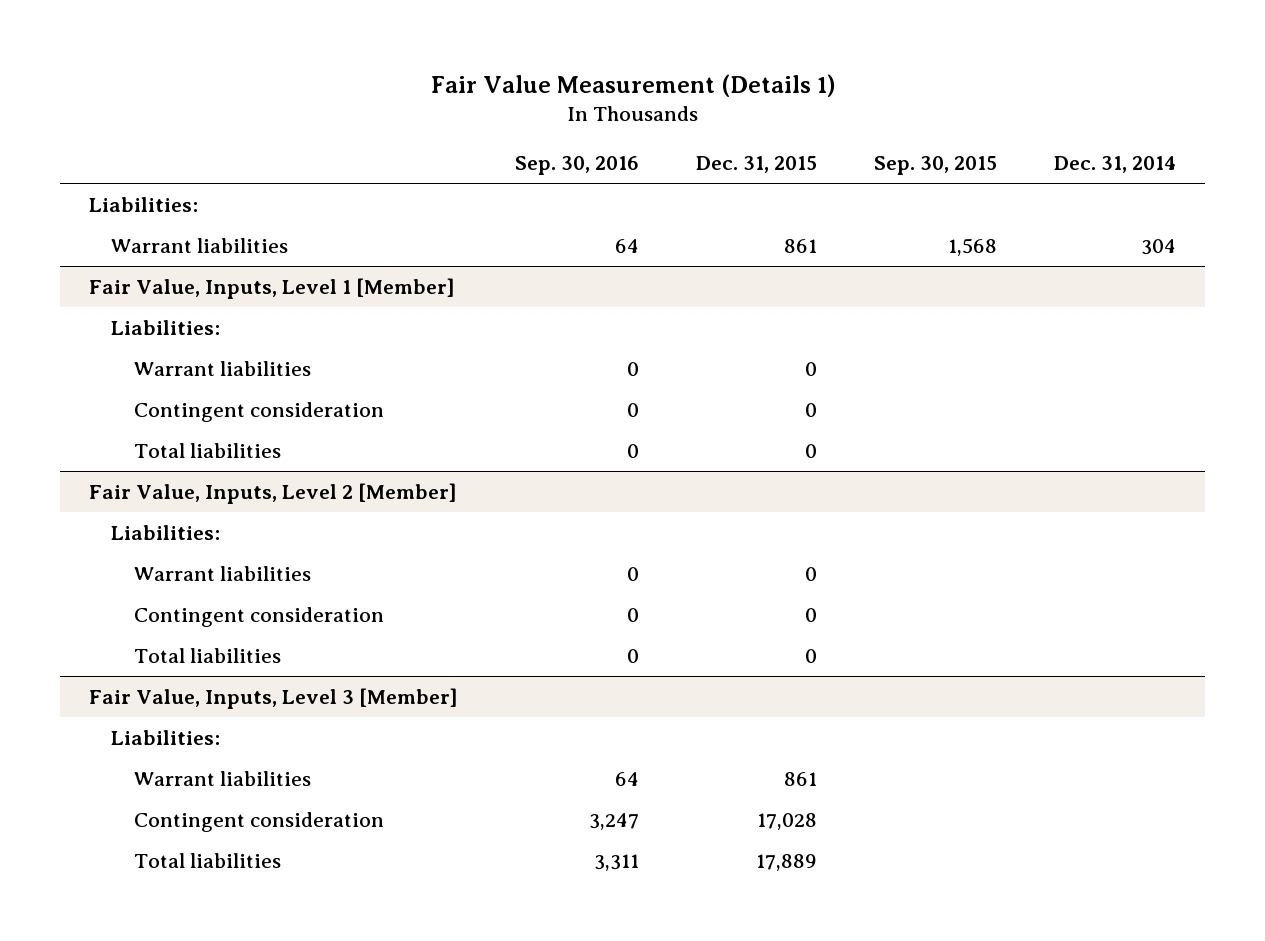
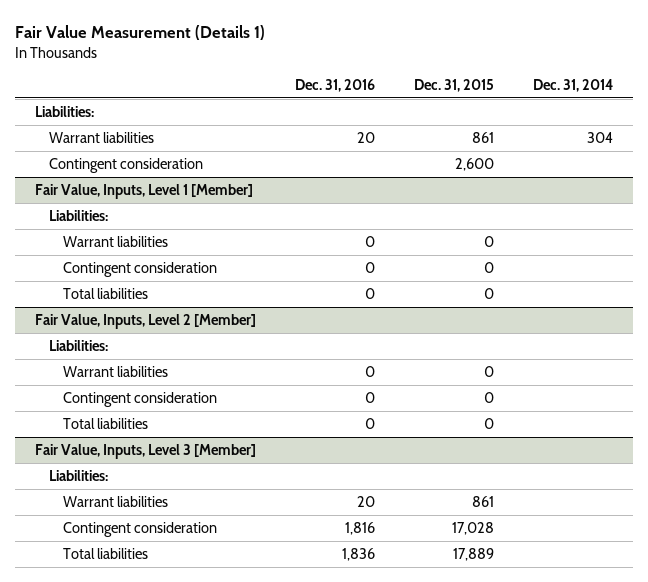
[514,155,639,175] Sep. 30, 2016 -> none
[874,155,998,175] Sep. 30, 2015 -> none
none -> [295,79,376,93] Dec. 31, 2016
none -> [48,157,203,173] Contingent consideration

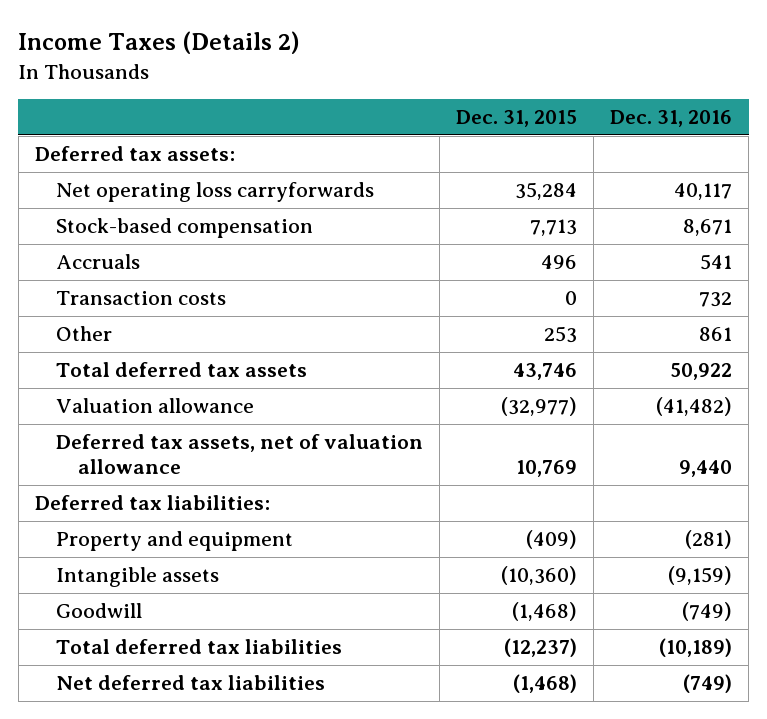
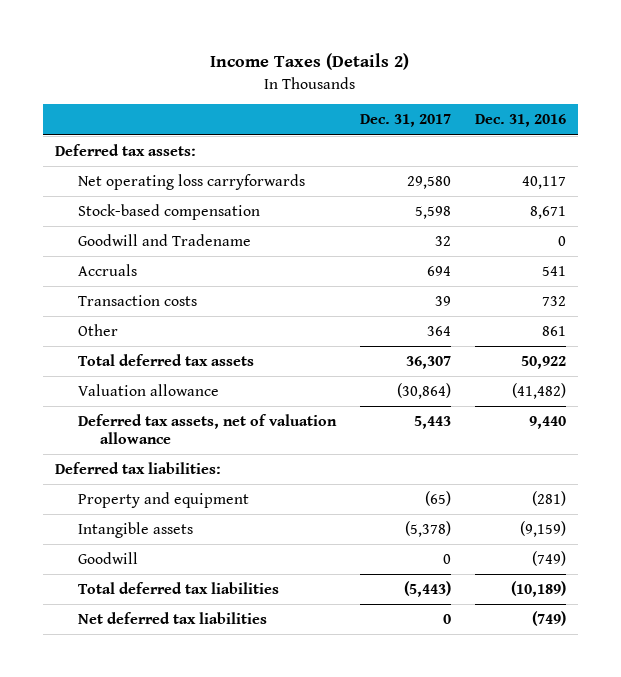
[456,110,578,128] Dec. 31, 2015 -> none
none -> [359,114,451,128] Dec. 31, 2017
none -> [77,233,251,246] Goodwill and Tradename

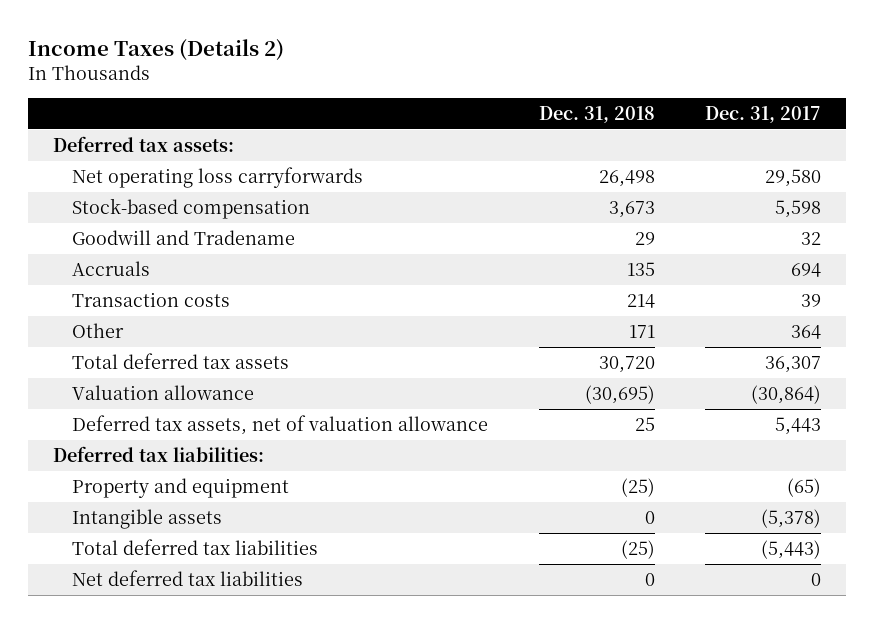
[474,114,566,128] Dec. 31, 2016 -> none
none -> [538,105,655,123] Dec. 31, 2018
[77,551,138,564] Goodwill -> none

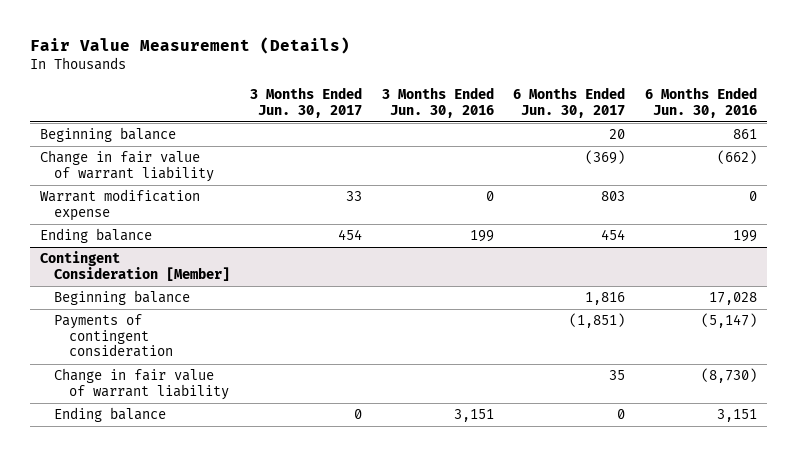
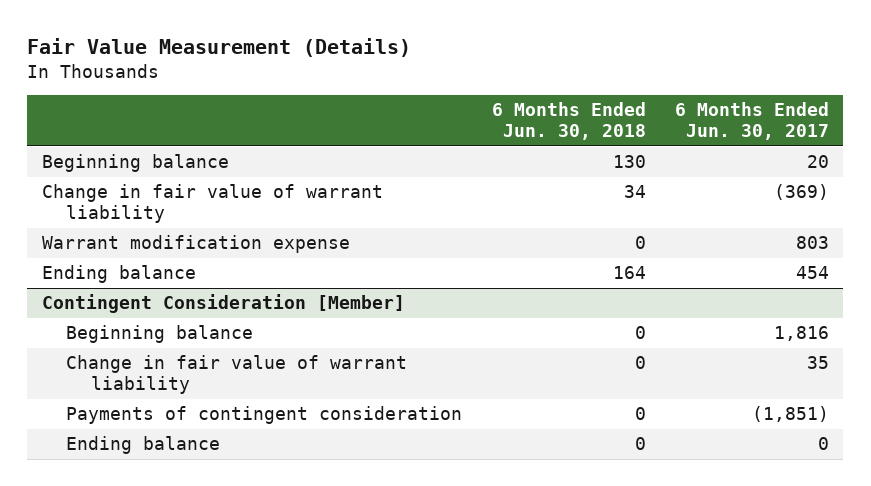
[249,87,362,118] 3 Months Ended Jun. 30, 2017 -> none
[381,87,494,118] 3 Months Ended Jun. 30, 2016 -> none
[644,87,757,118] 6 Months Ended Jun. 30, 2016 -> none
none -> [491,102,646,141] 6 Months Ended Jun. 30, 2018
[54,314,173,358] Payments of contingent consideration -> [66,406,463,425] Payments of contingent consideration

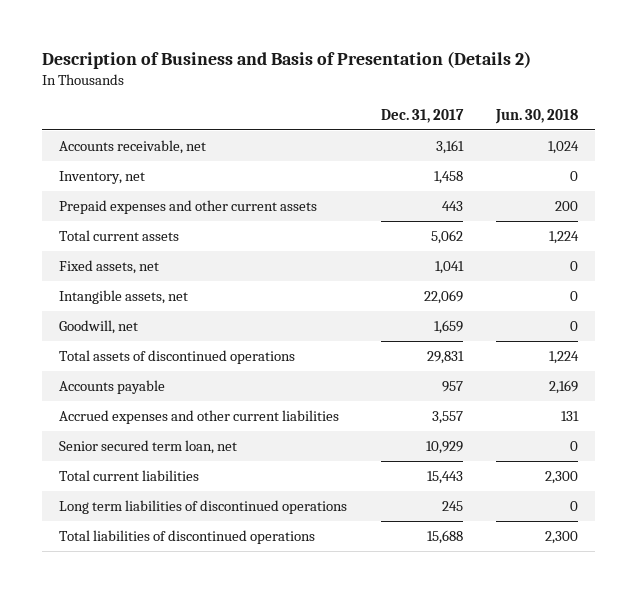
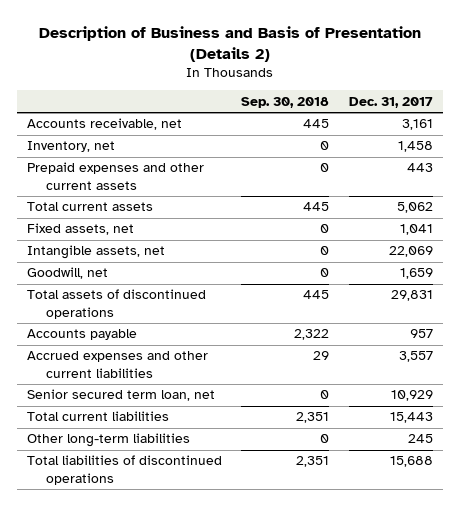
[495,109,579,125] Jun. 30, 2018 -> none
none -> [241,96,330,108] Sep. 30, 2018
[58,499,347,514] Long term liabilities of discontinued operations -> [26,433,190,448] Other long-term liabilities

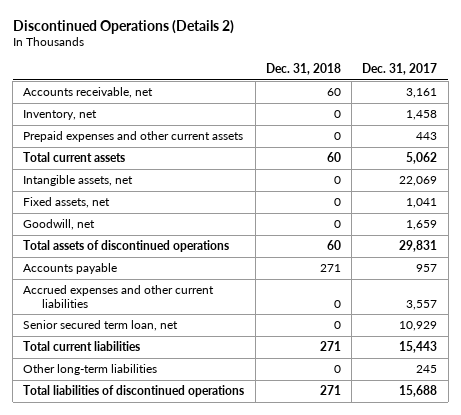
[38,25,421,62] Description of Business and Basis of Presentation (Details 2) -> [12,19,234,34] Discontinued Operations (Details 2)
[241,96,330,108] Sep. 30, 2018 -> none
none -> [265,63,341,76] Dec. 31, 2018
[26,223,134,236] Fixed assets, net -> [23,197,111,209] Fixed assets, net

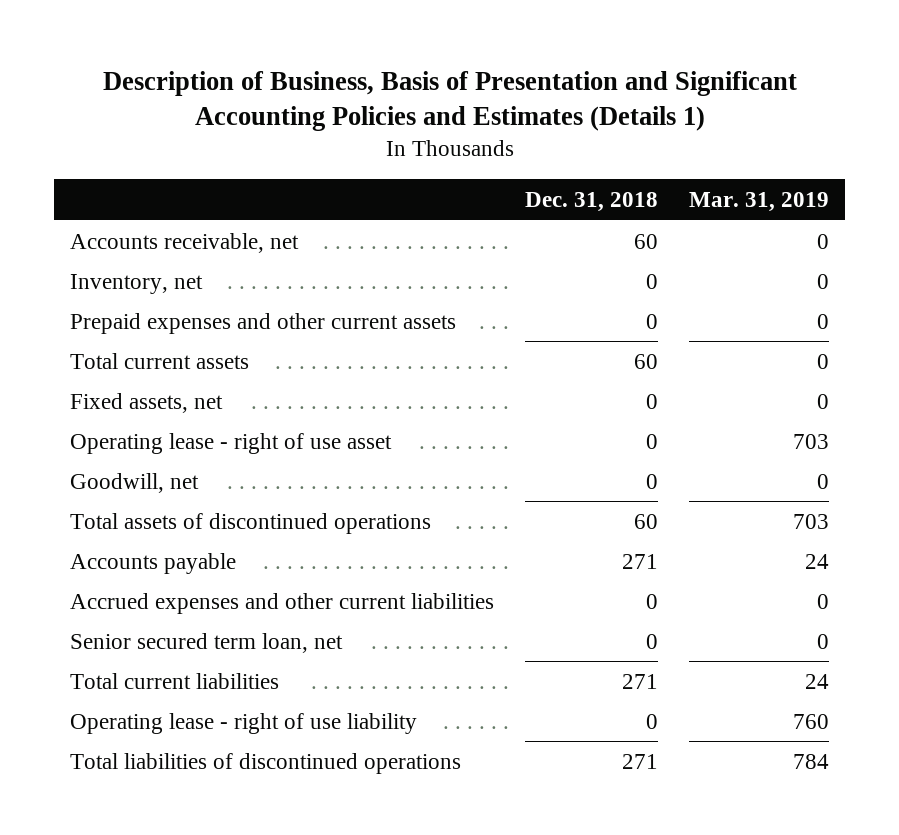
[12,19,234,34] Discontinued Operations (Details 2) -> [102,70,797,132] Description of Business, Basis of Presentation and Significant Accounting Policies and Estimates (Details 1)
[362,63,438,76] Dec. 31, 2017 -> none
none -> [689,191,830,212] Mar. 31, 2019
[23,175,134,187] Intangible assets, net -> none
none -> [69,432,392,454] Operating lease - right of use asset
[23,364,158,376] Other long-term liabilities -> [69,712,417,734] Operating lease - right of use liability

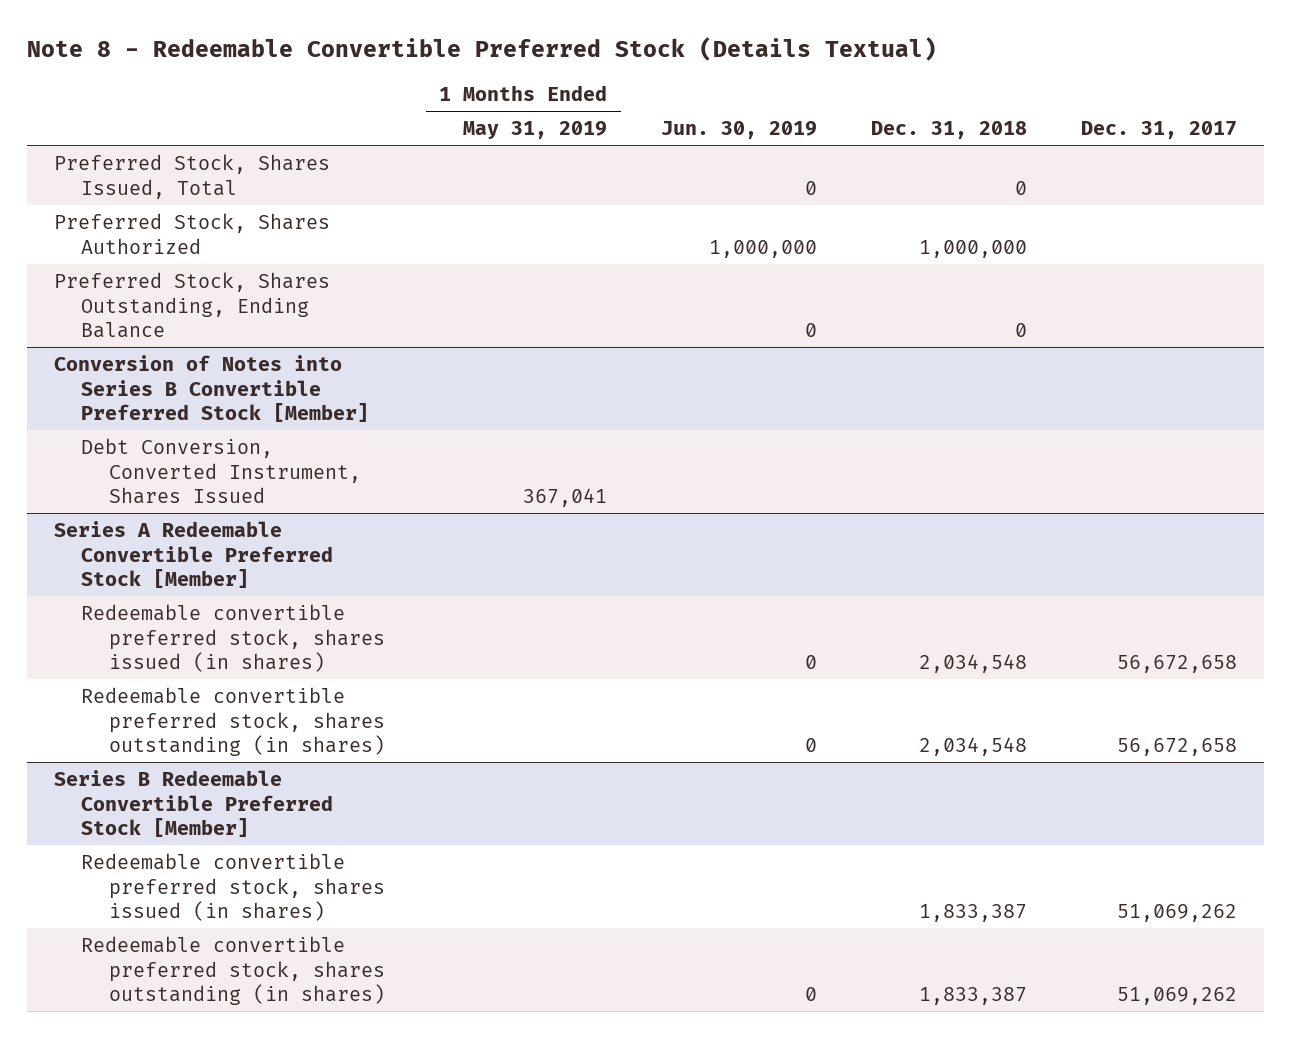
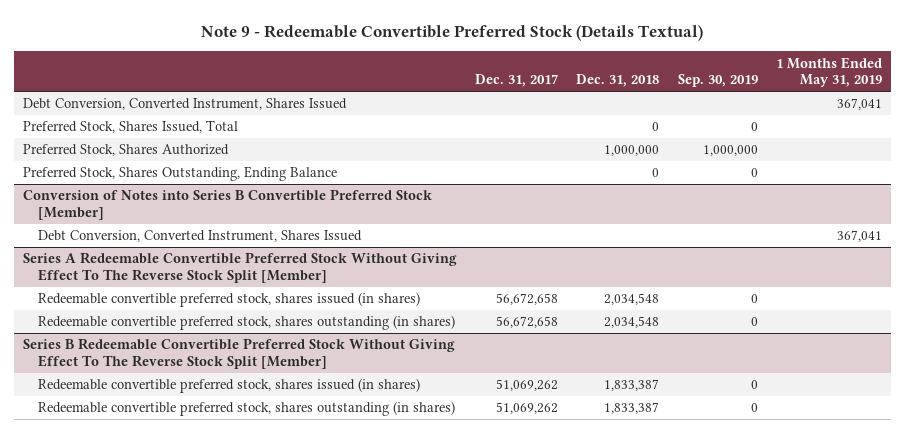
[26,37,937,62] Note 8 - Redeemable Convertible Preferred Stock (Details Textual) -> [201,24,704,41] Note 9 - Redeemable Convertible Preferred Stock (Details Textual)
[661,121,818,140] Jun. 30, 2019 -> none
none -> [677,74,758,88] Sep. 30, 2019
none -> [22,98,347,111] Debt Conversion, Converted Instrument, Shares Issued
[53,521,334,589] Series A Redeemable Convertible Preferred Stock [Member] -> [22,252,457,284] Series A Redeemable Convertible Preferred Stock Without Giving Effect To The Reverse Stock Split [Member]
[53,770,334,838] Series B Redeemable Convertible Preferred Stock [Member] -> [22,338,455,370] Series B Redeemable Convertible Preferred Stock Without Giving Effect To The Reverse Stock Split [Member]

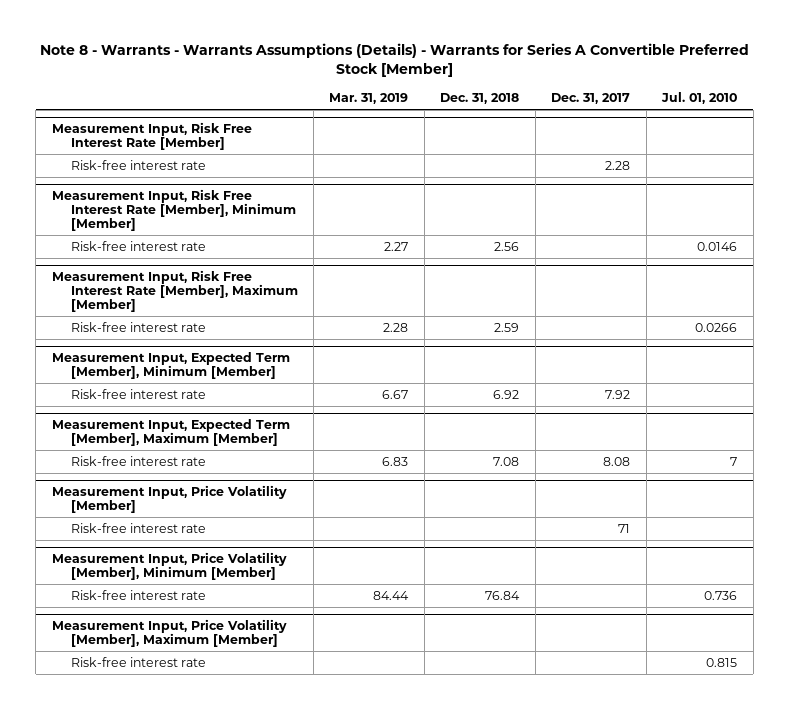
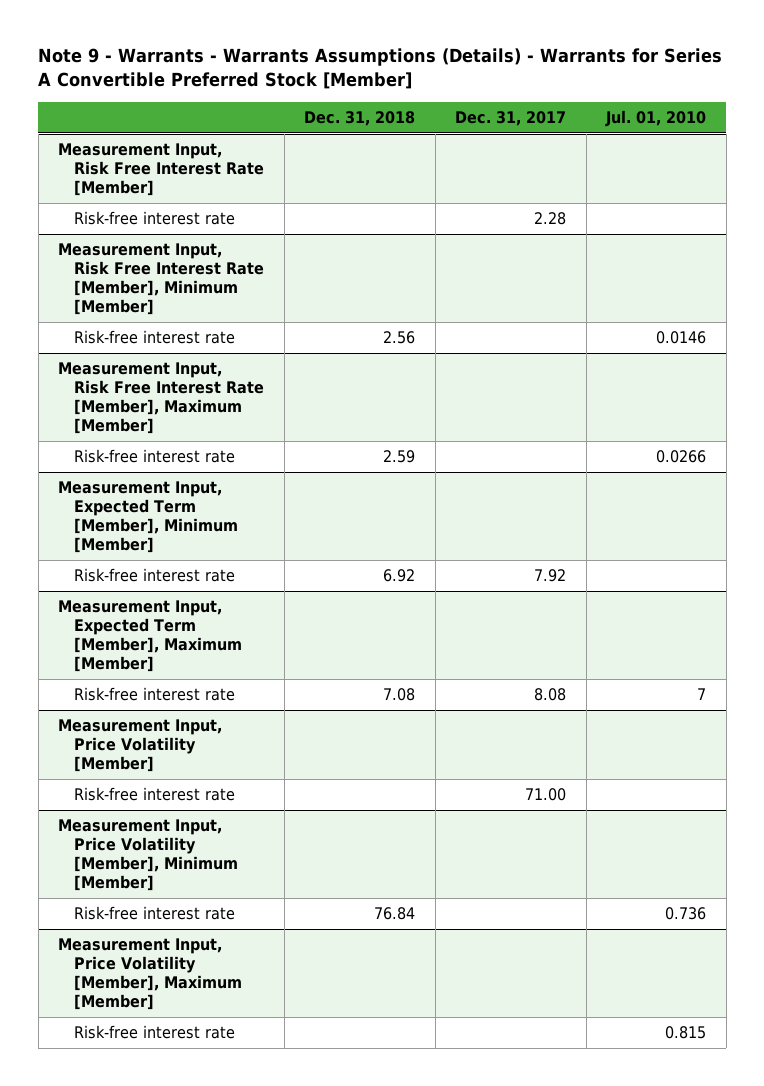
[39,42,749,77] Note 8 - Warrants - Warrants Assumptions (Details) - Warrants for Series A Convertible Preferred Stock [Member] -> [38,48,723,90] Note 9 - Warrants - Warrants Assumptions (Details) - Warrants for Series A Convertible Preferred Stock [Member]
[329,92,409,104] Mar. 31, 2019 -> none
[618,523,631,533] 71 -> [525,788,567,802] 71.00

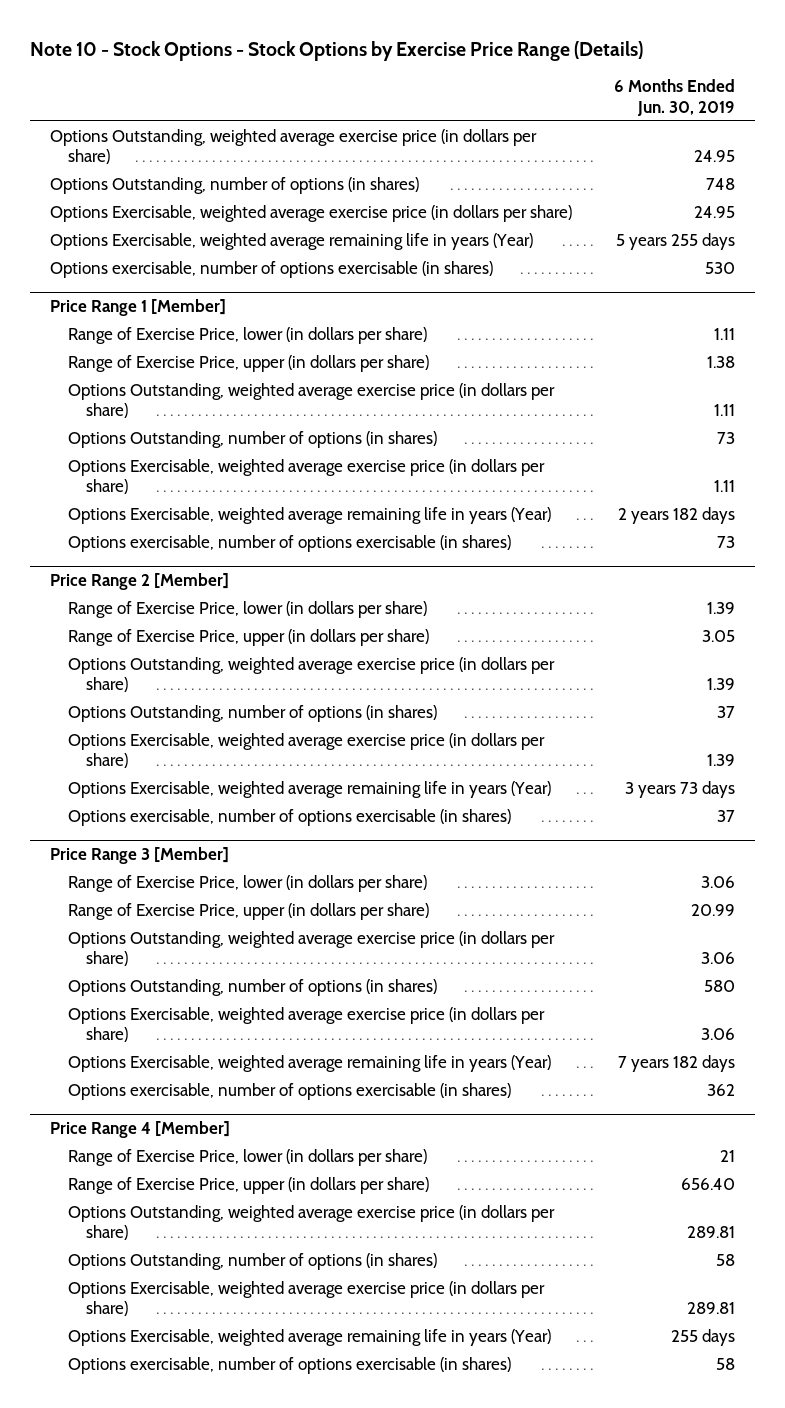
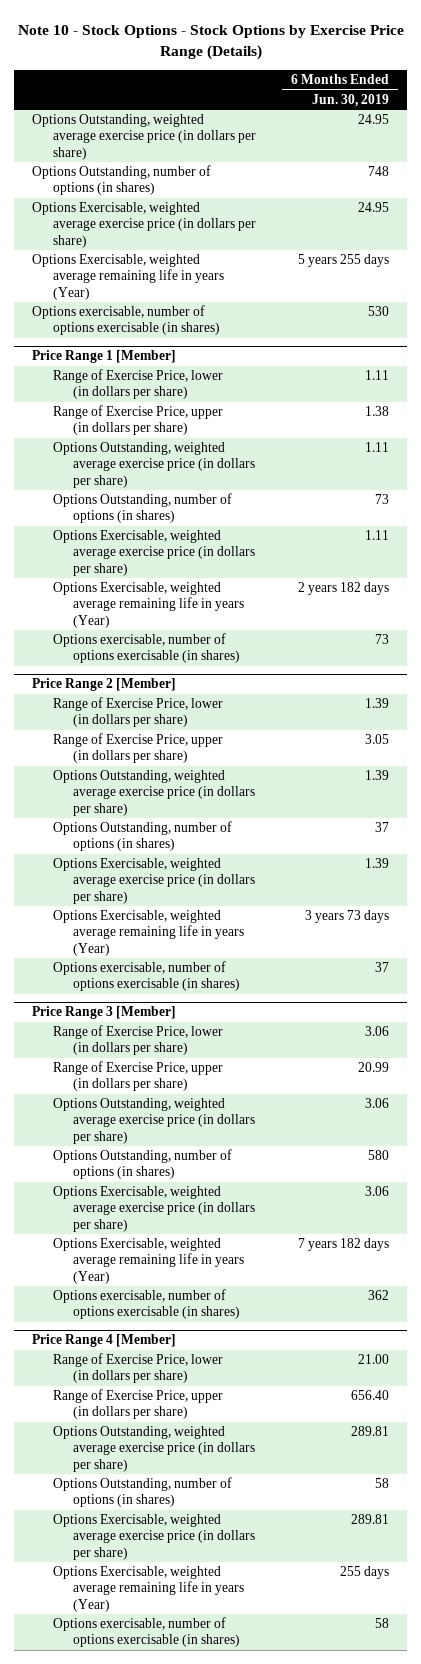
[719,1149,735,1162] 21 -> [358,1354,390,1365] 21.00

